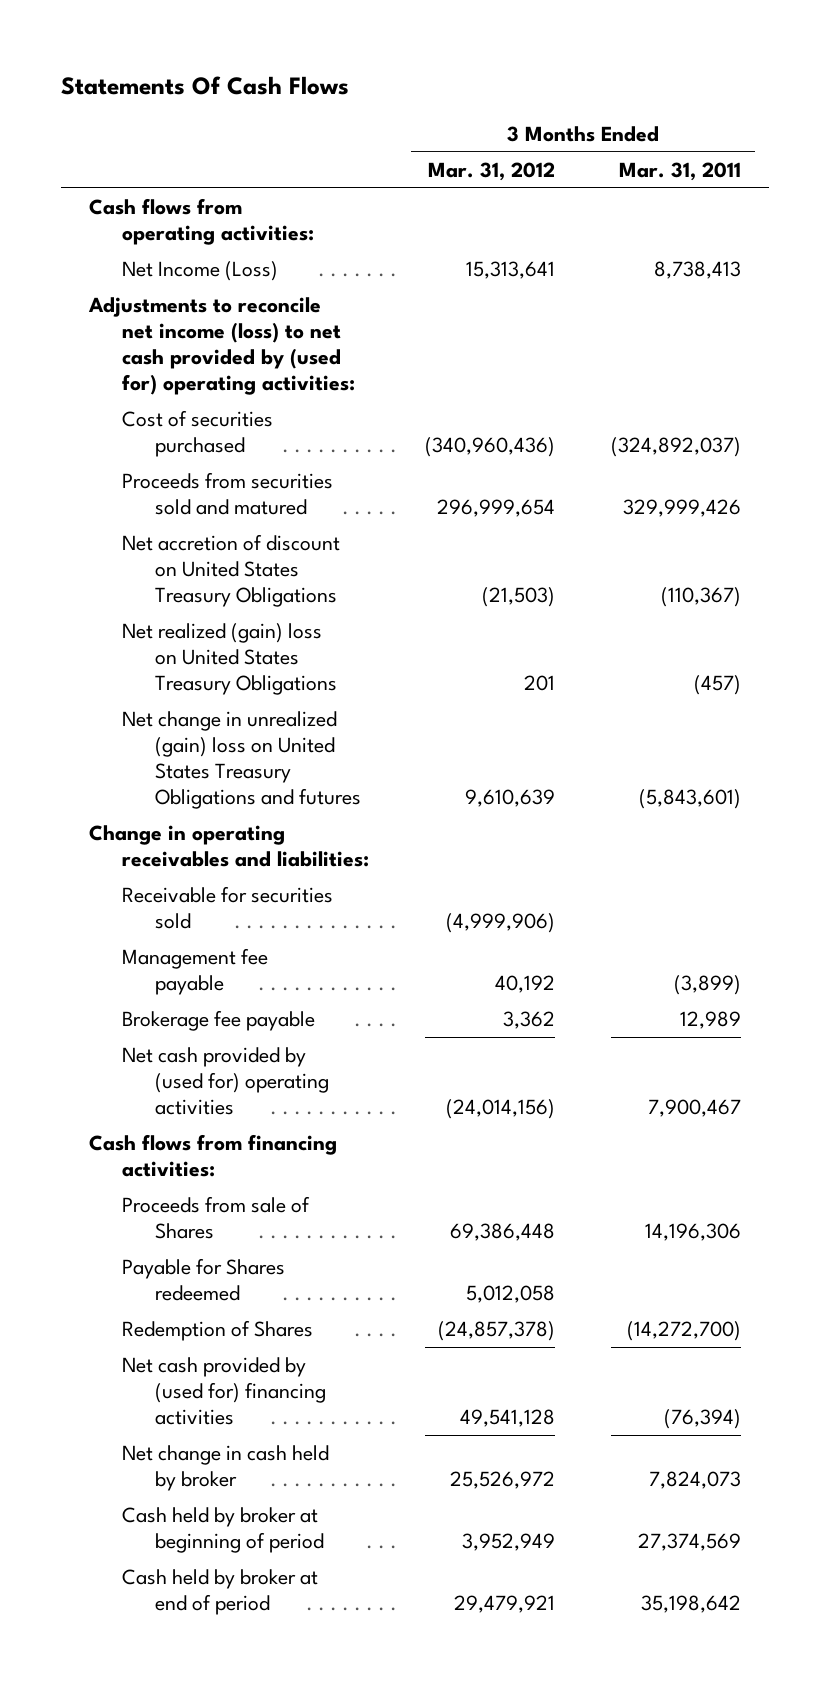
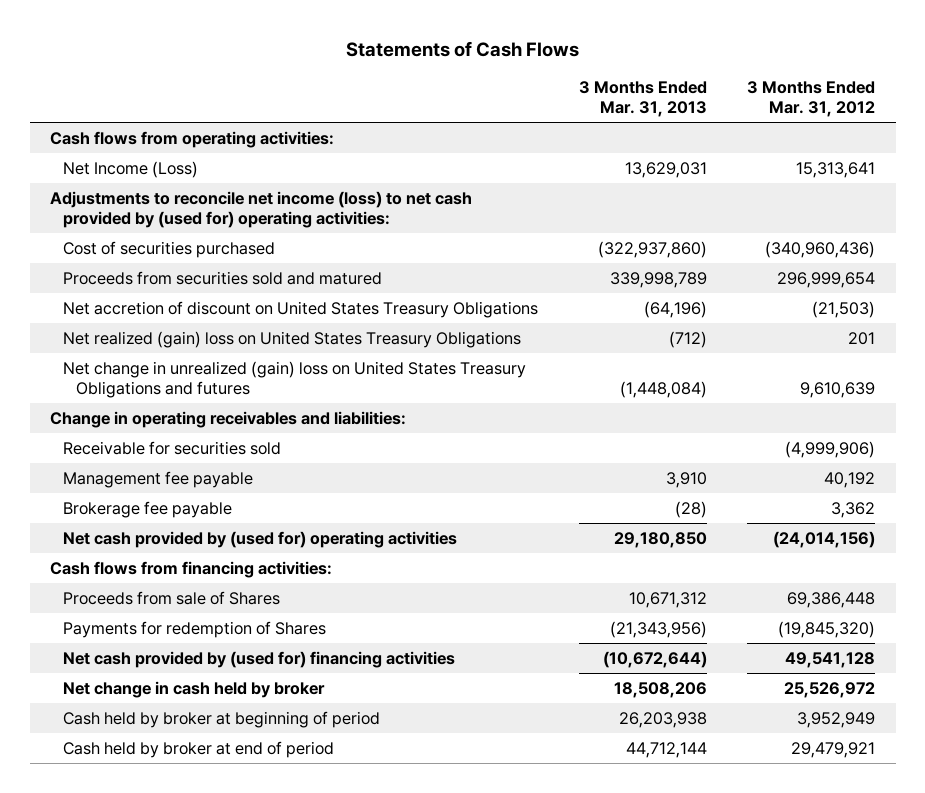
[60,76,349,96] Statements Of Cash Flows -> [345,40,579,57] Statements of Cash Flows
[619,161,742,181] Mar. 31, 2011 -> none
none -> [578,81,707,118] 3 Months Ended Mar. 31, 2013
[121,1258,285,1302] Payable for Shares redeemed -> none
[121,1320,313,1342] Redemption of Shares -> [62,620,326,638] Payments for redemption of Shares
[438,1321,556,1342] (24,857,378) -> [778,620,876,638] (19,845,320)

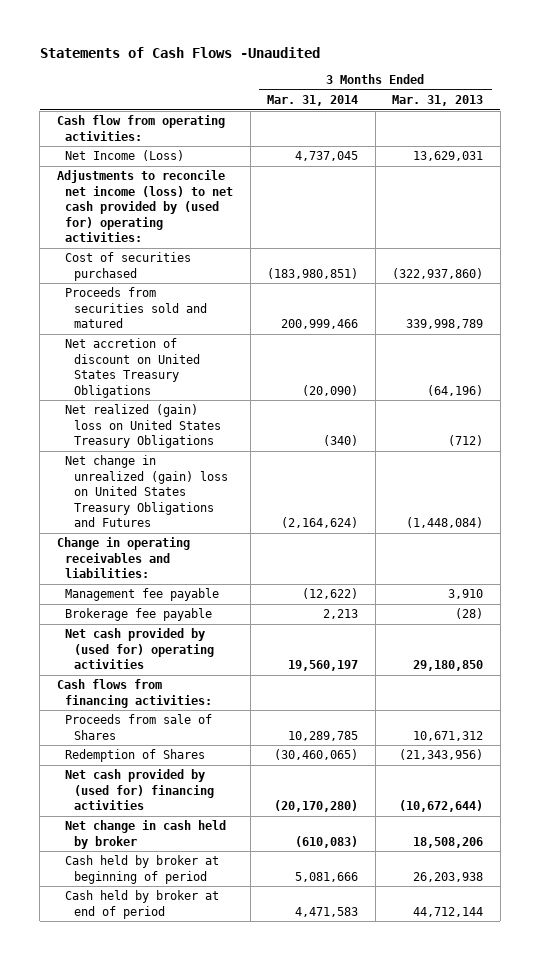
[345,40,579,57] Statements of Cash Flows -> [39,47,320,59] Statements of Cash Flows -Unaudited
[747,81,876,118] 3 Months Ended Mar. 31, 2012 -> none
none -> [267,95,359,107] Mar. 31, 2014
[50,130,335,148] Cash flows from operating activities: -> [56,115,225,141] Cash flow from operating activities:
[62,360,526,398] Net change in unrealized (gain) loss on United States Treasury Obligations and futures -> [65,455,228,528] Net change in unrealized (gain) loss on United States Treasury Obligations and Futures
[62,440,281,455] Receivable for securities sold -> none
[62,620,326,638] Payments for redemption of Shares -> [65,749,206,763] Redemption of Shares

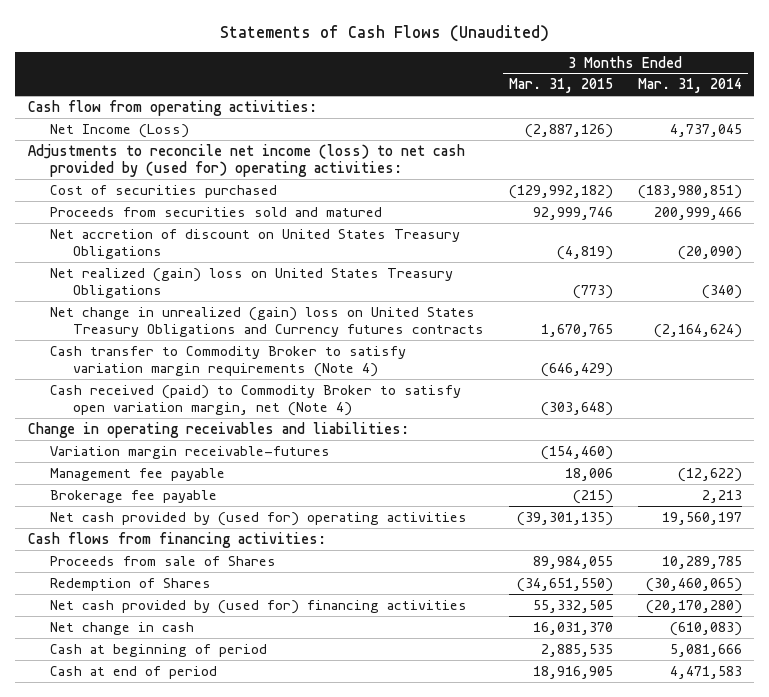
[39,47,320,59] Statements of Cash Flows -Unaudited -> [219,24,549,42] Statements of Cash Flows (Unaudited)
[392,95,484,107] Mar. 31, 2013 -> none
none -> [508,78,613,94] Mar. 31, 2015
[65,455,228,528] Net change in unrealized (gain) loss on United States Treasury Obligations and Futures -> [50,306,484,337] Net change in unrealized (gain) loss on United States Treasury Obligations and Currency futures contracts
none -> [50,345,407,377] Cash transfer to Commodity Broker to satisfy variation margin requirements (Note 4)
none -> [50,384,462,416] Cash received (paid) to Commodity Broker to satisfy open variation margin, net (Note 4)
none -> [50,445,331,459] Variation margin receivable-futures
[65,820,227,849] Net change in cash held by broker -> [50,621,195,635] Net change in cash
[65,855,220,884] Cash held by broker at beginning of period -> [50,643,268,657] Cash at beginning of period
[65,890,220,919] Cash held by broker at end of period -> [50,665,218,679] Cash at end of period

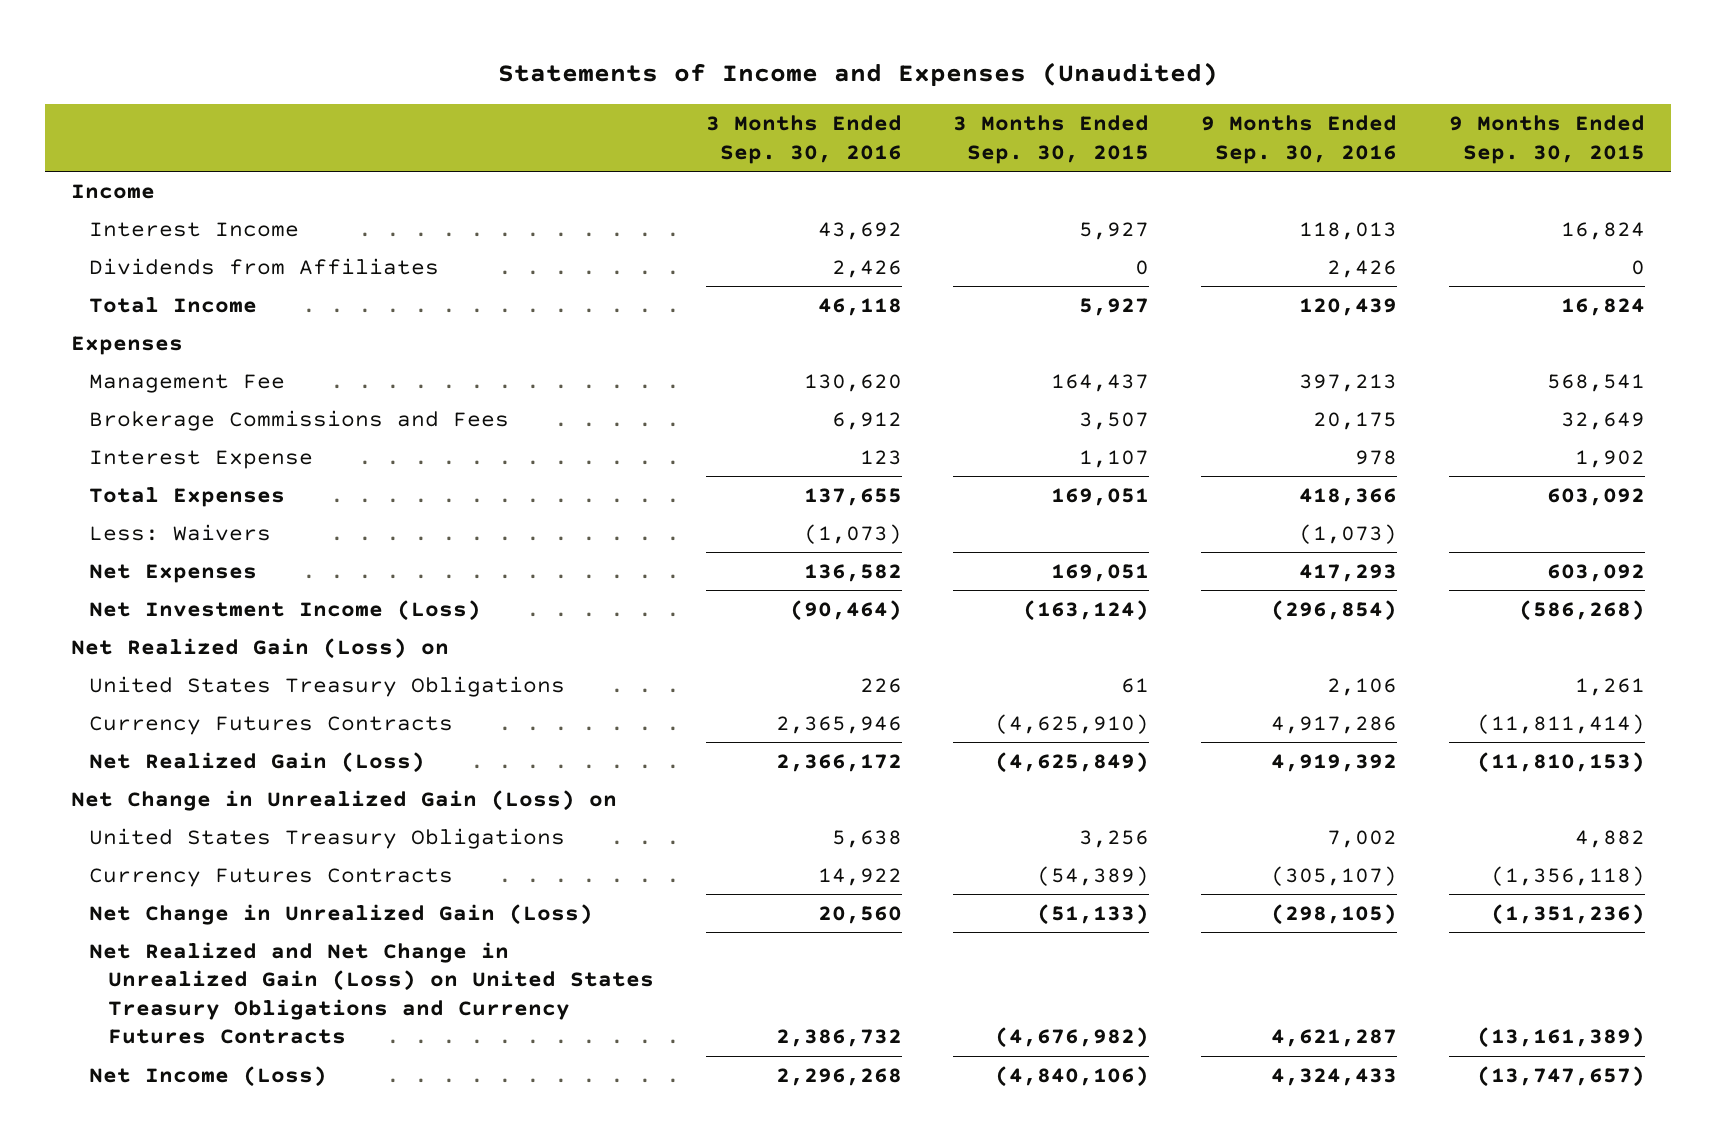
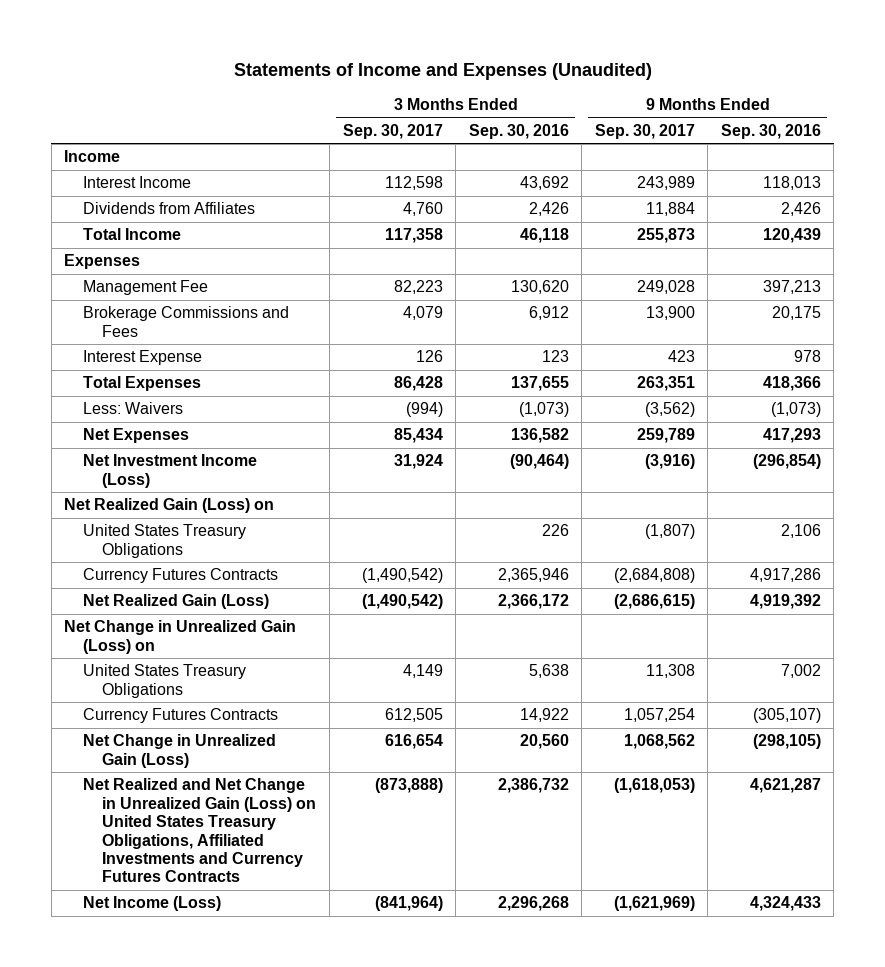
[953,115,1150,164] 3 Months Ended Sep. 30, 2015 -> none
[1448,115,1645,164] 9 Months Ended Sep. 30, 2015 -> none
none -> [342,123,443,139] Sep. 30, 2017
none -> [594,123,695,139] Sep. 30, 2017
[89,942,654,1045] Net Realized and Net Change in Unrealized Gain (Loss) on United States Treasury Obligations and Currency Futures Contracts -> [83,778,317,883] Net Realized and Net Change in Unrealized Gain (Loss) on United States Treasury Obligations, Affiliated Investments and Currency Futures Contracts

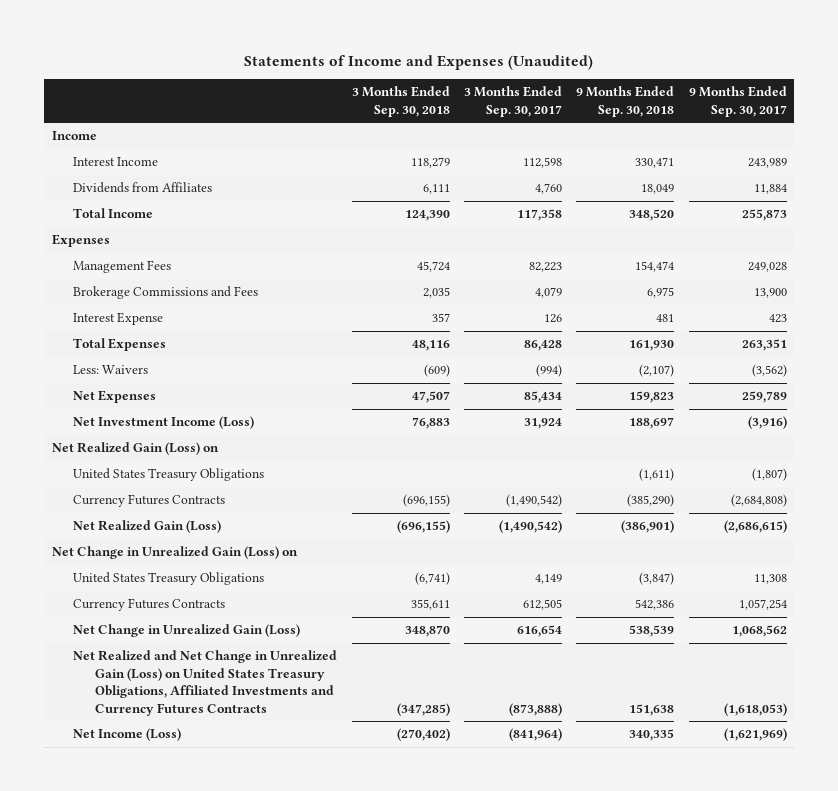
[468,123,569,139] Sep. 30, 2016 -> none
[720,123,821,139] Sep. 30, 2016 -> none
none -> [351,86,450,117] 3 Months Ended Sep. 30, 2018
none -> [576,86,675,117] 9 Months Ended Sep. 30, 2018
[83,280,209,296] Management Fee -> [73,260,172,274] Management Fees

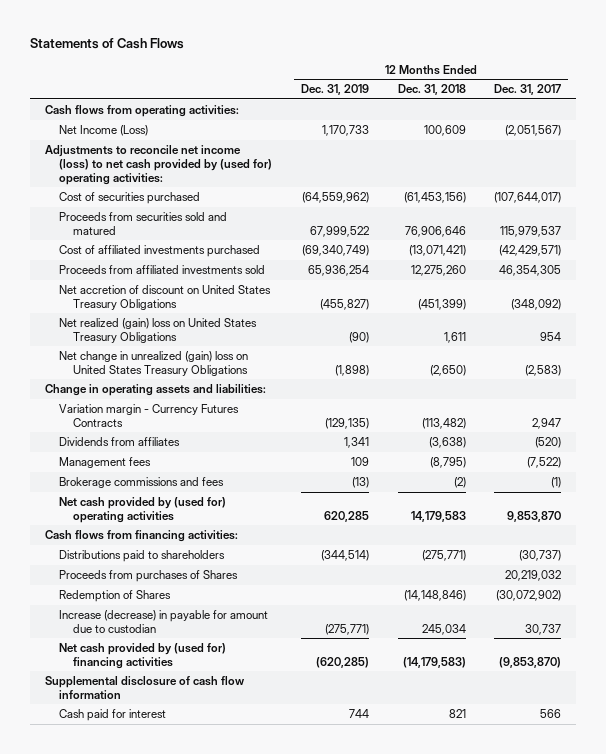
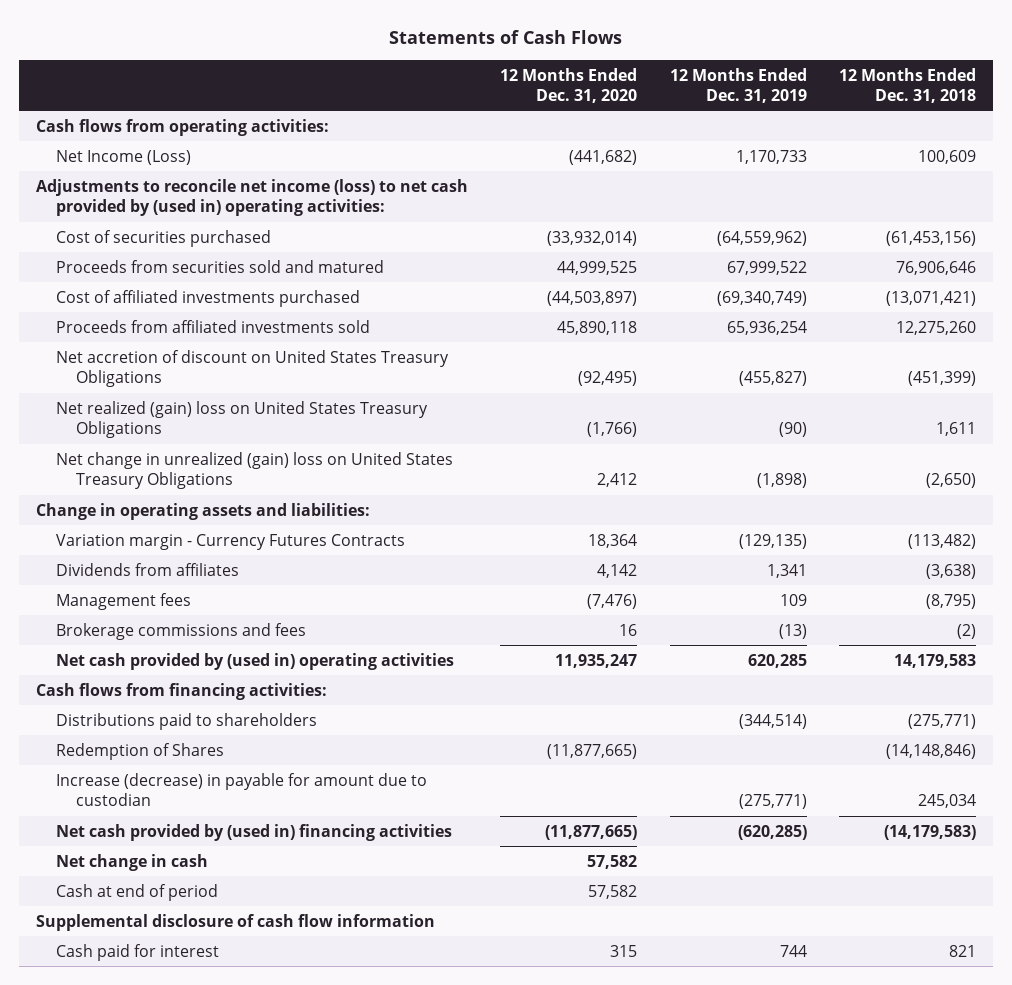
[494,84,562,96] Dec. 31, 2017 -> none
none -> [500,67,638,103] 12 Months Ended Dec. 31, 2020
[44,144,273,185] Adjustments to reconcile net income (loss) to net cash provided by (used for) operating activities: -> [35,178,468,217] Adjustments to reconcile net income (loss) to net cash provided by (used in) operating activities:
[59,496,227,523] Net cash provided by (used for) operating activities -> [55,652,454,670] Net cash provided by (used in) operating activities
[59,569,239,582] Proceeds from purchases of Shares -> none
[59,642,227,669] Net cash provided by (used for) financing activities -> [55,823,452,841] Net cash provided by (used in) financing activities
none -> [55,853,208,871] Net change in cash
none -> [55,883,218,901] Cash at end of period

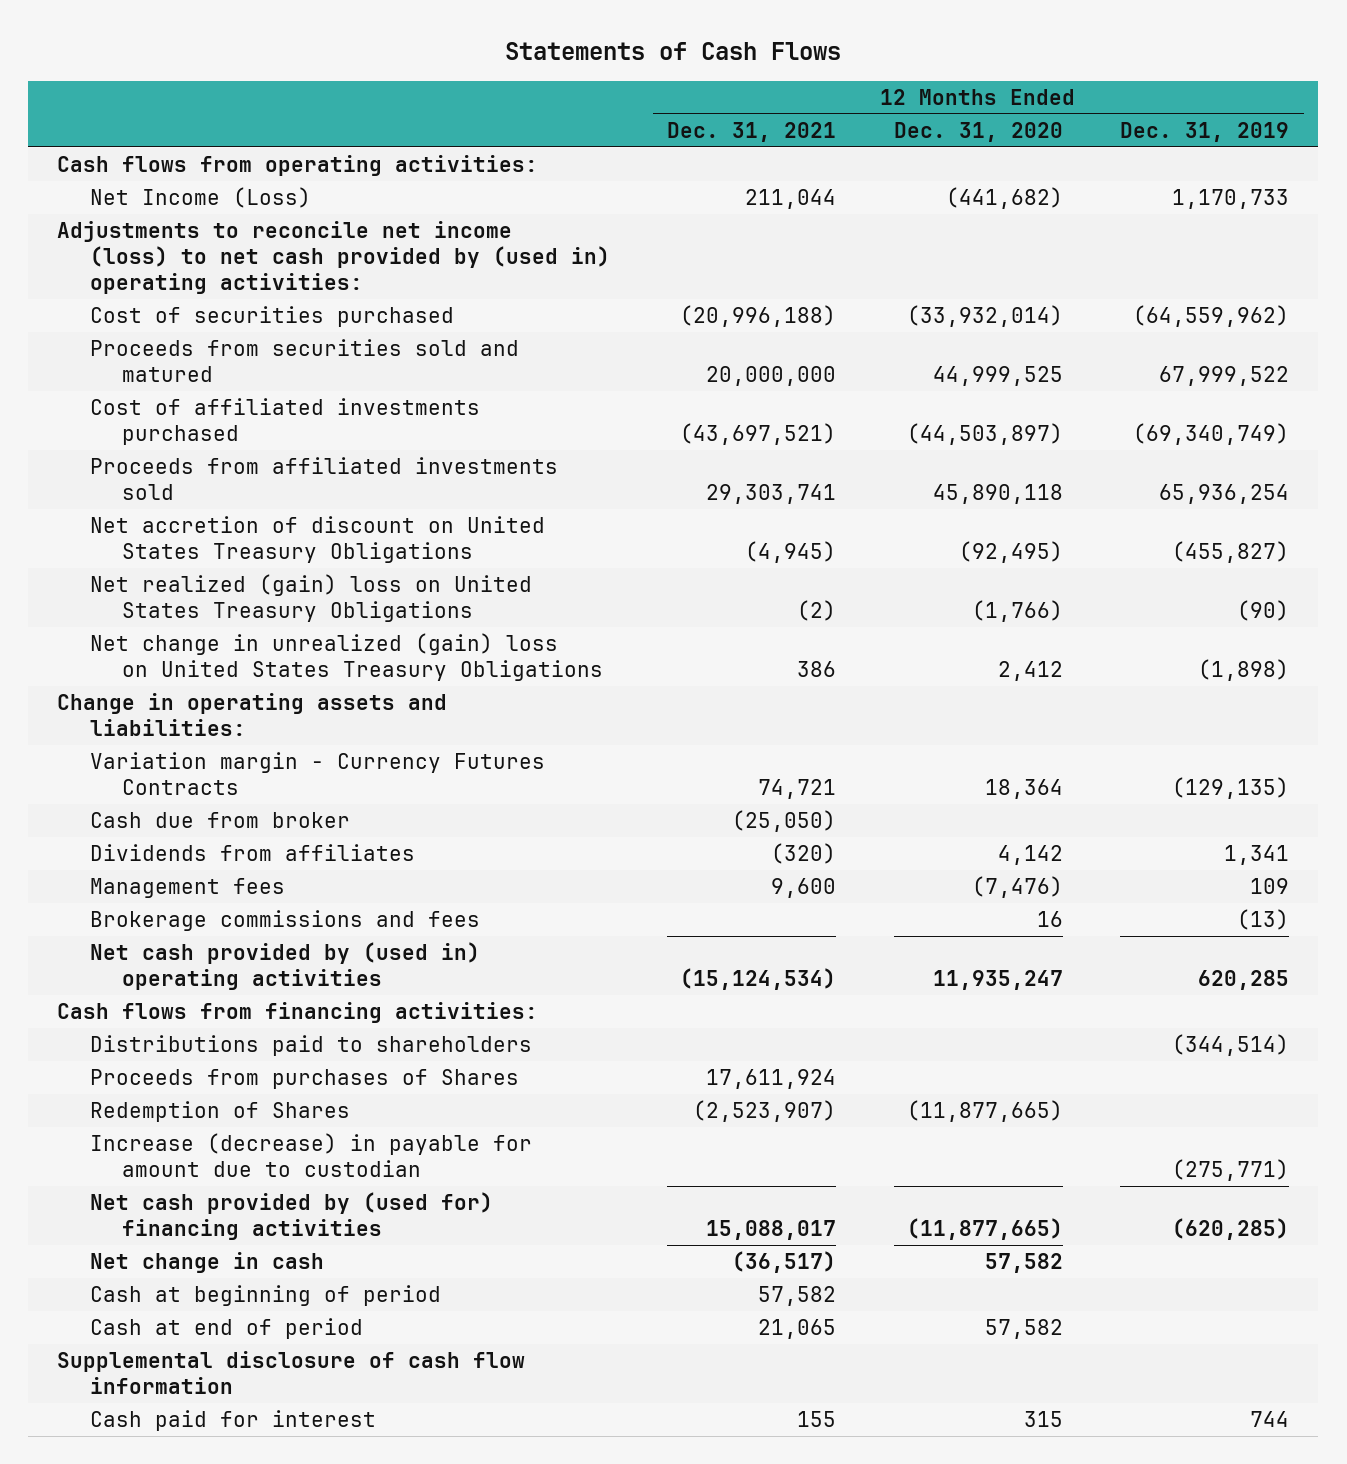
[839,67,977,103] 12 Months Ended Dec. 31, 2018 -> none
none -> [667,121,837,142] Dec. 31, 2021
none -> [89,811,350,828] Cash due from broker
none -> [89,1068,519,1089] Proceeds from purchases of Shares
[55,823,452,841] Net cash provided by (used in) financing activities -> [89,1191,493,1240] Net cash provided by (used for) financing activities
none -> [89,1284,441,1306] Cash at beginning of period

